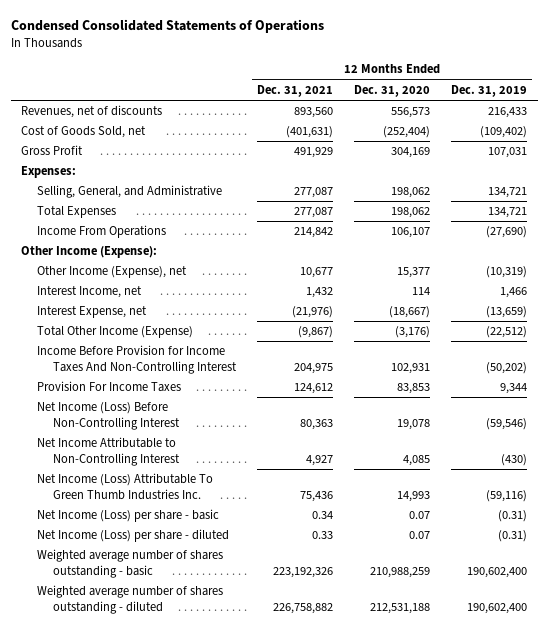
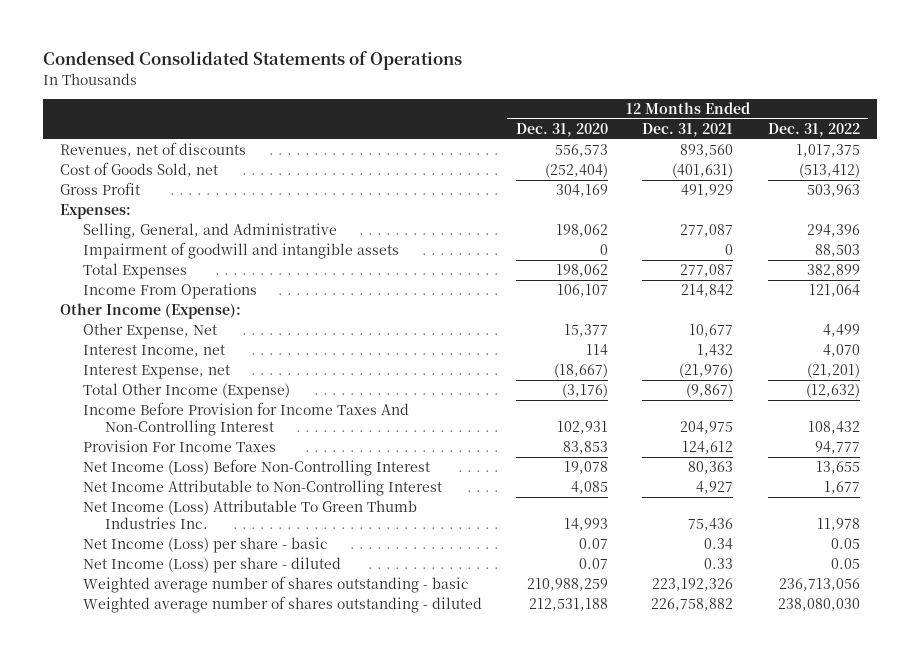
[451,84,528,97] Dec. 31, 2019 -> none
none -> [767,123,860,138] Dec. 31, 2022
none -> [82,242,399,260] Impairment of goodwill and intangible assets
[37,266,188,279] Other Income (Expense), net -> [82,323,217,340] Other Expense, Net

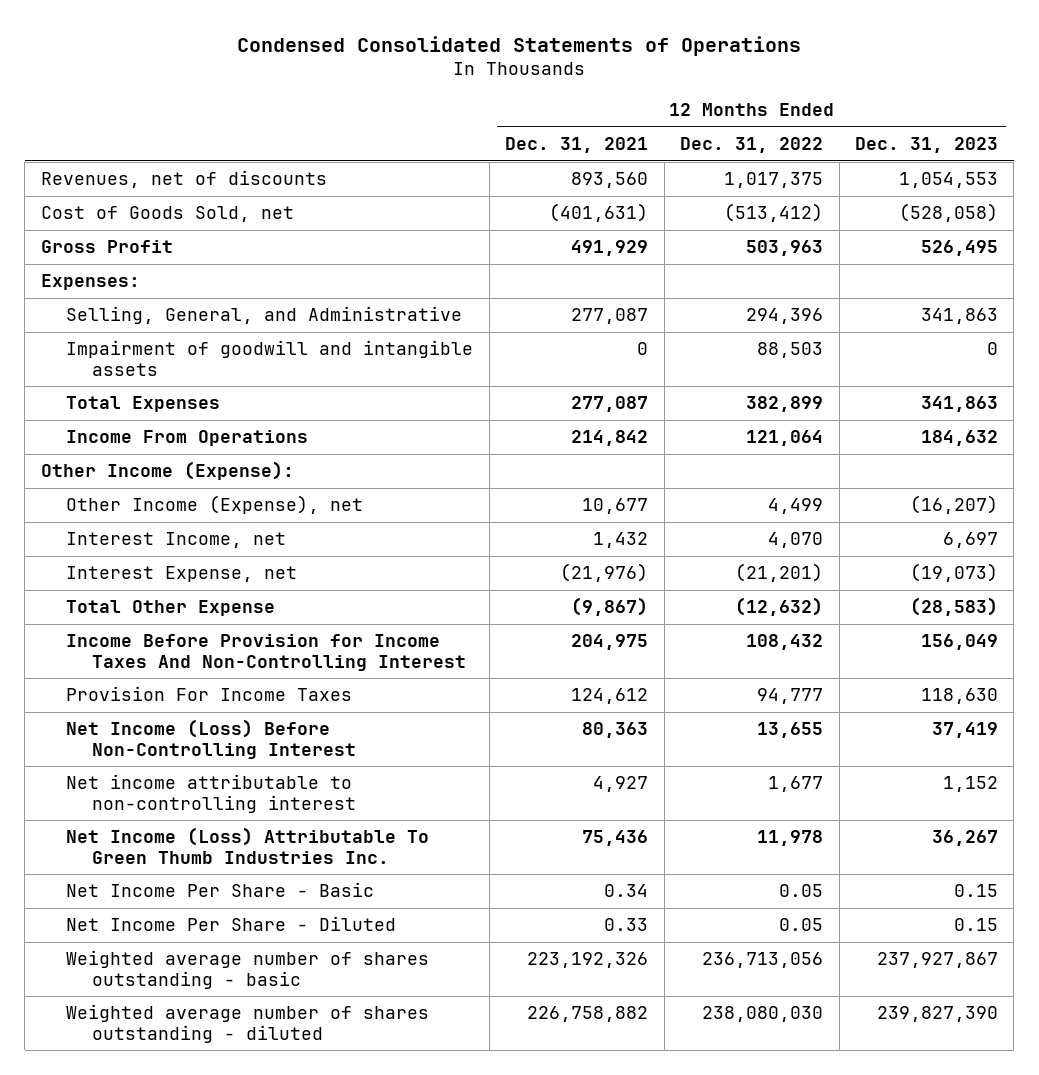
[515,123,608,138] Dec. 31, 2020 -> none
none -> [855,137,999,154] Dec. 31, 2023
[82,323,217,340] Other Expense, Net -> [66,495,364,515] Other Income (Expense), net
[82,383,290,400] Total Other Income (Expense) -> [66,600,276,617] Total Other Expense
[82,480,442,497] Net Income Attributable to Non-Controlling Interest -> [66,774,357,813] Net income attributable to non-controlling interest
[82,537,328,554] Net Income (Loss) per share - basic -> [66,882,375,898] Net Income Per Share - Basic
[82,557,341,574] Net Income (Loss) per share - diluted -> [66,916,397,932] Net Income Per Share - Diluted

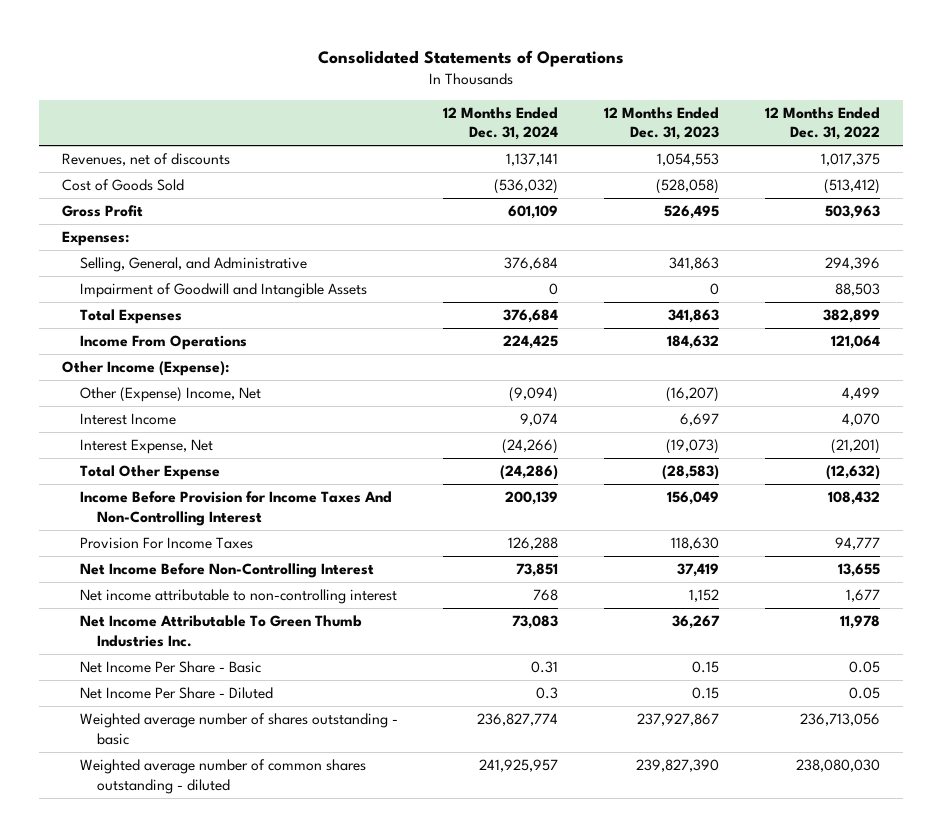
[237,35,802,56] Condensed Consolidated Statements of Operations -> [318,50,625,68] Consolidated Statements of Operations
[505,137,649,154] Dec. 31, 2021 -> none
none -> [443,106,559,141] 12 Months Ended Dec. 31, 2024
[40,206,294,223] Cost of Goods Sold, net -> [62,179,185,192] Cost of Goods Sold
[66,340,474,376] Impairment of goodwill and intangible assets -> [79,283,367,299] Impairment of Goodwill and Intangible Assets
[66,495,364,515] Other Income (Expense), net -> [79,387,261,403] Other (Expense) Income, Net
[66,532,287,549] Interest Income, net -> [79,413,176,426] Interest Income
[66,566,298,583] Interest Expense, net -> [79,439,213,455] Interest Expense, Net
[66,719,357,759] Net Income (Loss) Before Non-Controlling Interest -> [79,563,374,579] Net Income Before Non-Controlling Interest
[66,827,430,864] Net Income (Loss) Attributable To Green Thumb Industries Inc. -> [79,615,362,647] Net Income Attributable To Green Thumb Industries Inc.
[66,1004,430,1043] Weighted average number of shares outstanding - diluted -> [79,759,366,794] Weighted average number of common shares outstanding - diluted

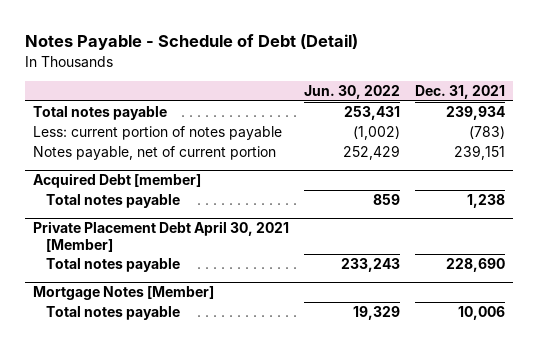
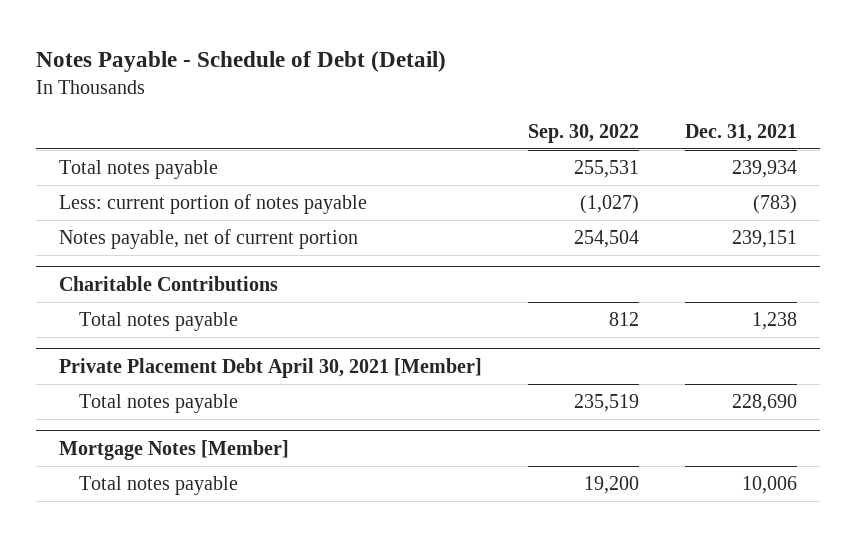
[304,84,401,99] Jun. 30, 2022 -> none
none -> [528,123,640,143] Sep. 30, 2022
[33,173,202,189] Acquired Debt [member] -> [58,276,278,292] Charitable Contributions

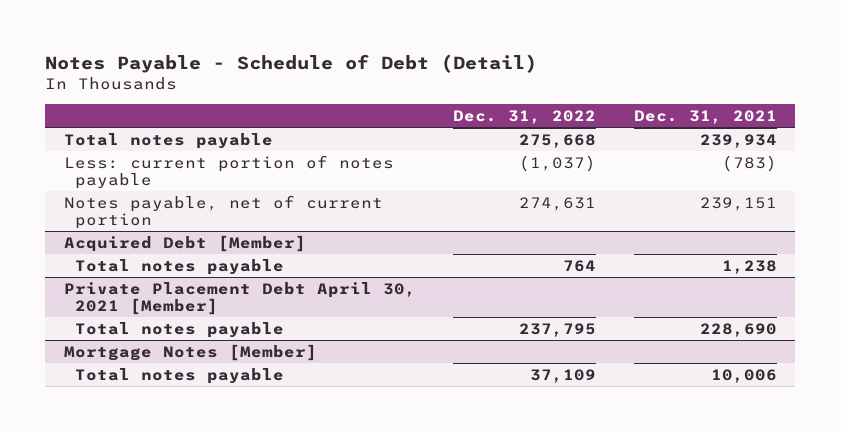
[528,123,640,143] Sep. 30, 2022 -> none
none -> [453,110,597,125] Dec. 31, 2022
[58,276,278,292] Charitable Contributions -> [64,234,307,252] Acquired Debt [Member]

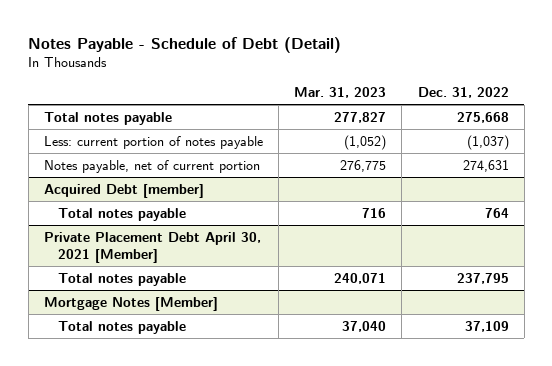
[633,110,777,125] Dec. 31, 2021 -> none
none -> [294,86,387,98] Mar. 31, 2023
[64,234,307,252] Acquired Debt [Member] -> [43,183,204,198] Acquired Debt [member]

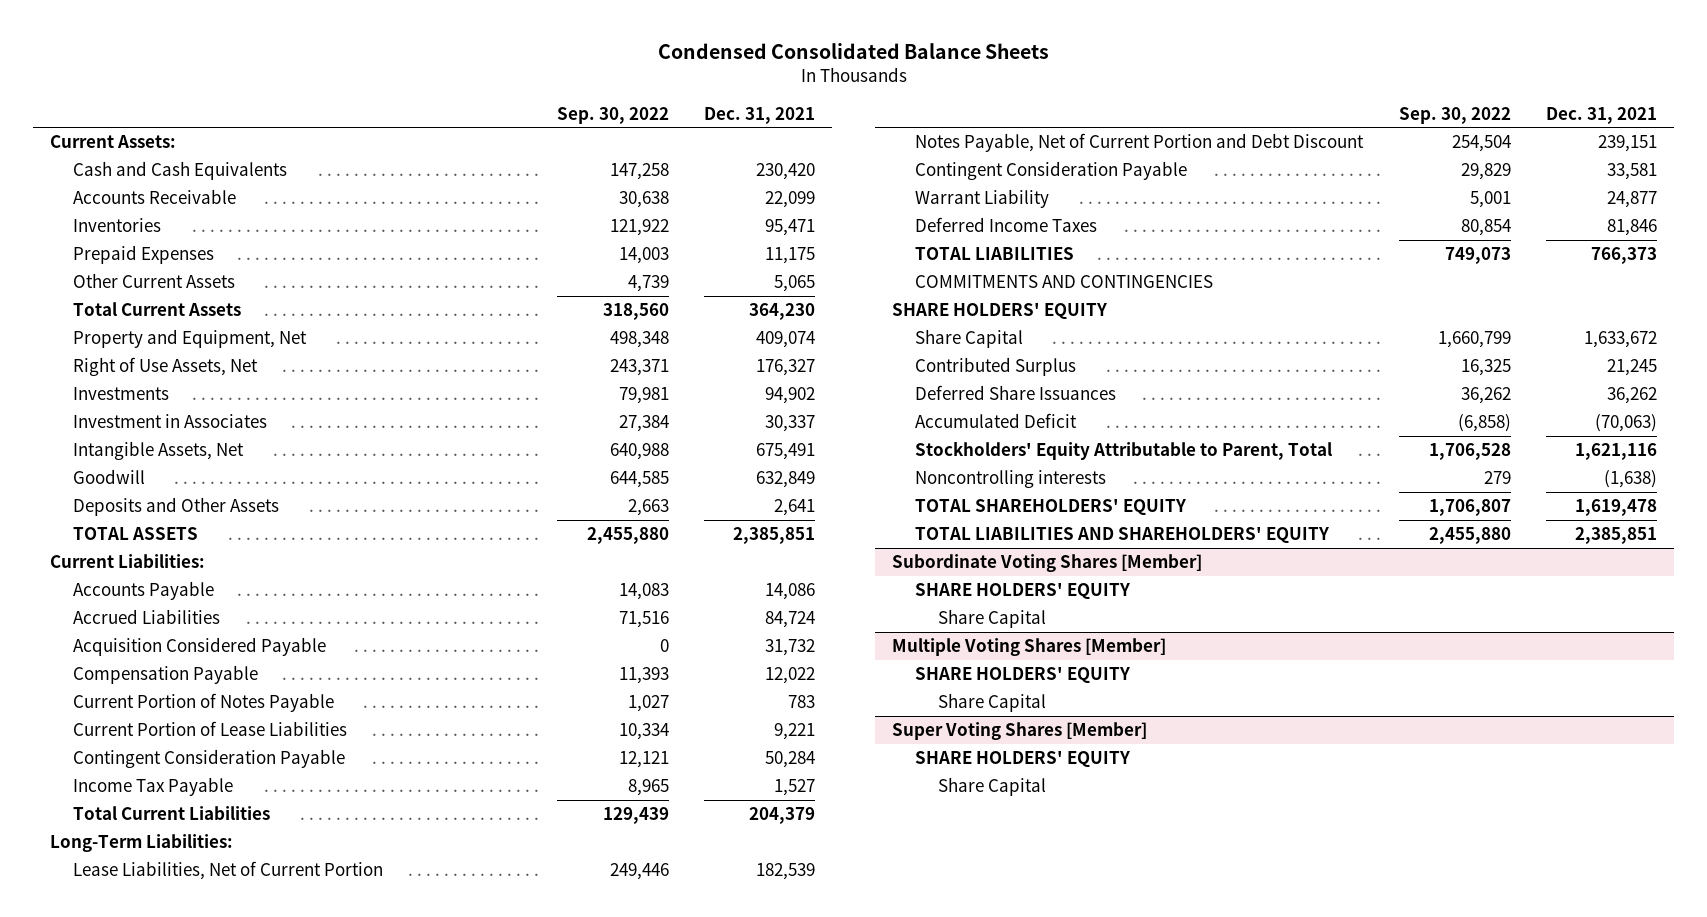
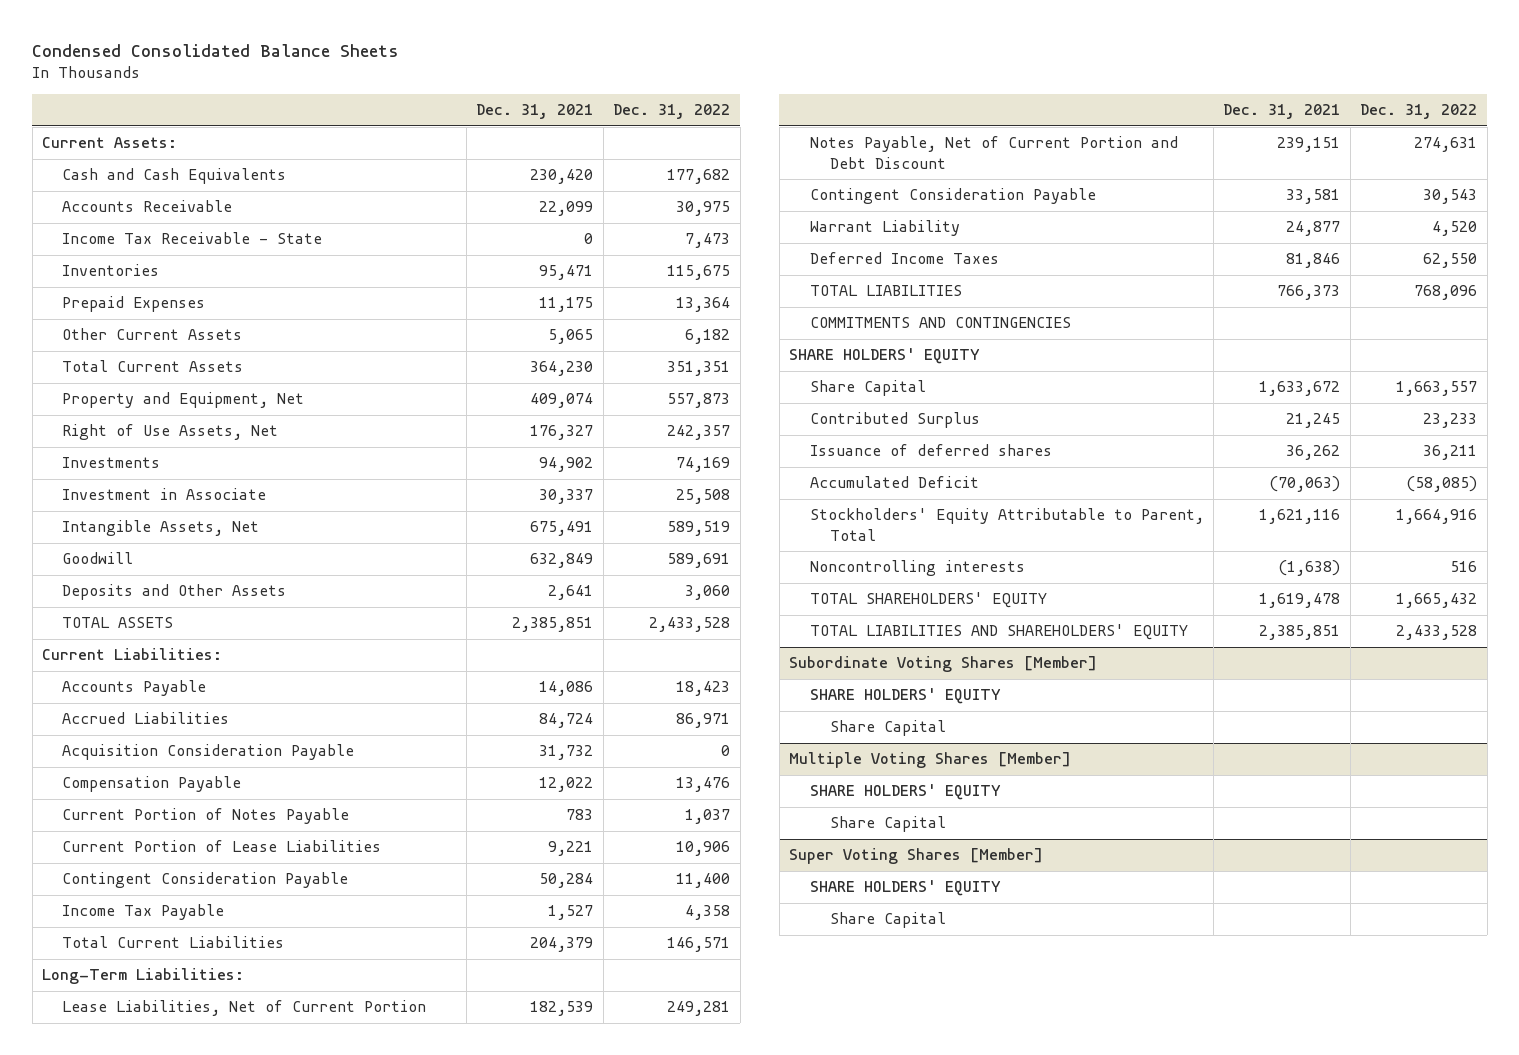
[556,106,669,124] Sep. 30, 2022 -> none
none -> [613,104,731,120] Dec. 31, 2022
none -> [62,232,323,245] Income Tax Receivable - State
[73,414,268,429] Investment in Associates -> [62,488,267,501] Investment in Associate
[73,637,327,657] Acquisition Considered Payable -> [62,744,355,761] Acquisition Consideration Payable
[915,385,1117,401] Deferred Share Issuances -> [809,444,1052,457] Issuance of deferred shares

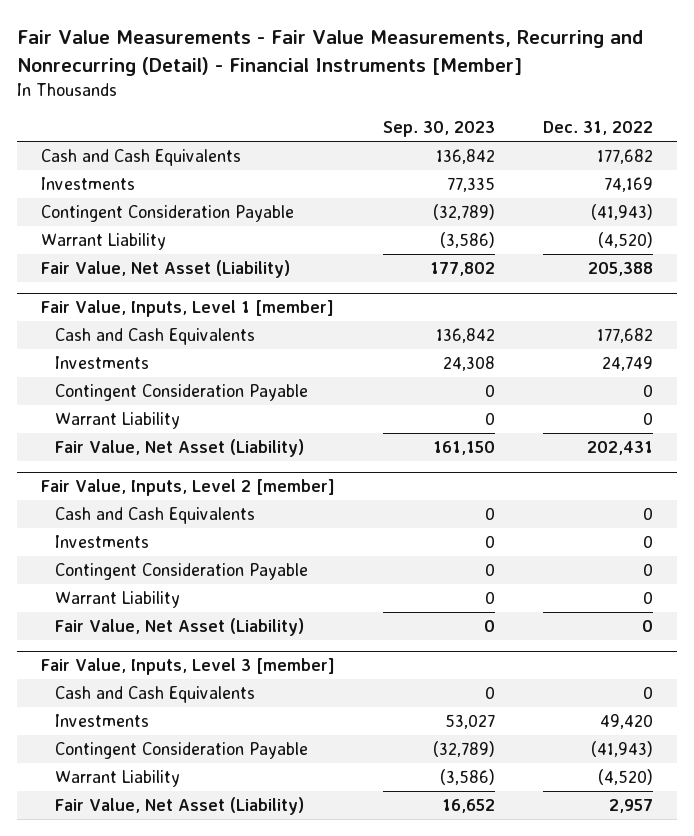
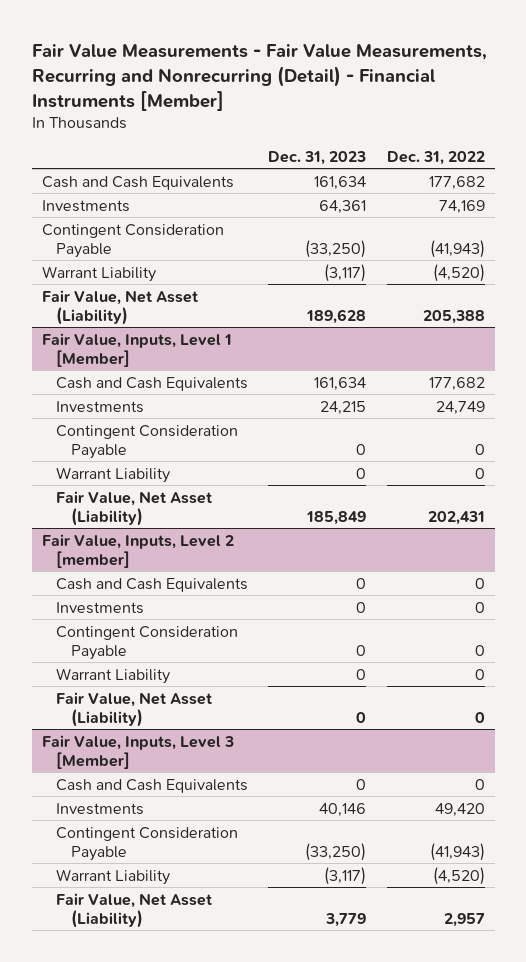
[382,121,495,138] Sep. 30, 2023 -> none
none -> [268,150,367,165] Dec. 31, 2023
[40,300,334,318] Fair Value, Inputs, Level 1 [member] -> [41,332,232,367] Fair Value, Inputs, Level 1 [Member]
[40,658,335,676] Fair Value, Inputs, Level 3 [member] -> [41,734,234,769] Fair Value, Inputs, Level 3 [Member]

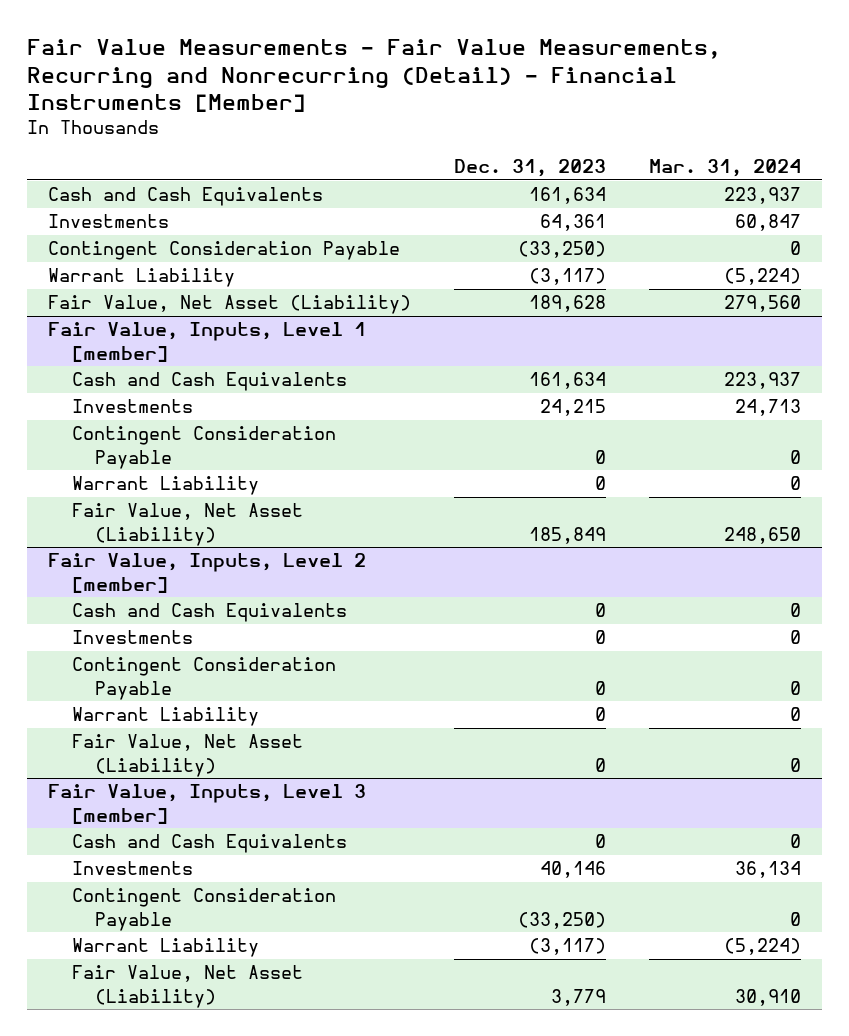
[386,150,485,165] Dec. 31, 2022 -> none
none -> [648,158,801,177] Mar. 31, 2024
[41,332,232,367] Fair Value, Inputs, Level 1 [Member] -> [48,322,367,362] Fair Value, Inputs, Level 1 [member]
[41,734,234,769] Fair Value, Inputs, Level 3 [Member] -> [48,784,367,824] Fair Value, Inputs, Level 3 [member]

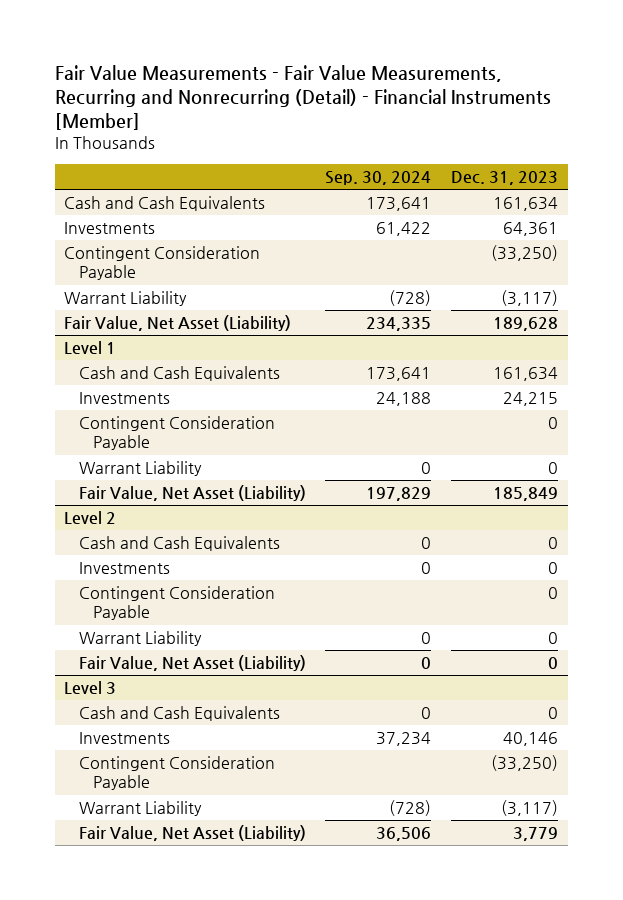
[648,158,801,177] Mar. 31, 2024 -> none
none -> [325,171,432,186] Sep. 30, 2024
[48,322,367,362] Fair Value, Inputs, Level 1 [member] -> [64,341,117,355] Level 1
[48,553,367,593] Fair Value, Inputs, Level 2 [member] -> [64,511,117,525] Level 2
[48,784,367,824] Fair Value, Inputs, Level 3 [member] -> [64,681,117,695] Level 3

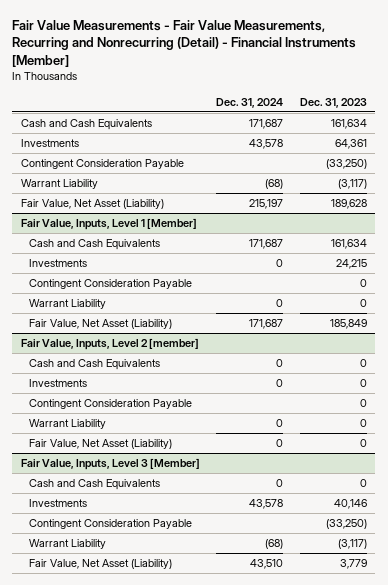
[325,171,432,186] Sep. 30, 2024 -> none
none -> [216,97,284,108] Dec. 31, 2024
[64,341,117,355] Level 1 -> [20,218,197,231] Fair Value, Inputs, Level 1 [Member]
[64,511,117,525] Level 2 -> [20,338,199,351] Fair Value, Inputs, Level 2 [member]
[64,681,117,695] Level 3 -> [20,458,200,471] Fair Value, Inputs, Level 3 [Member]

